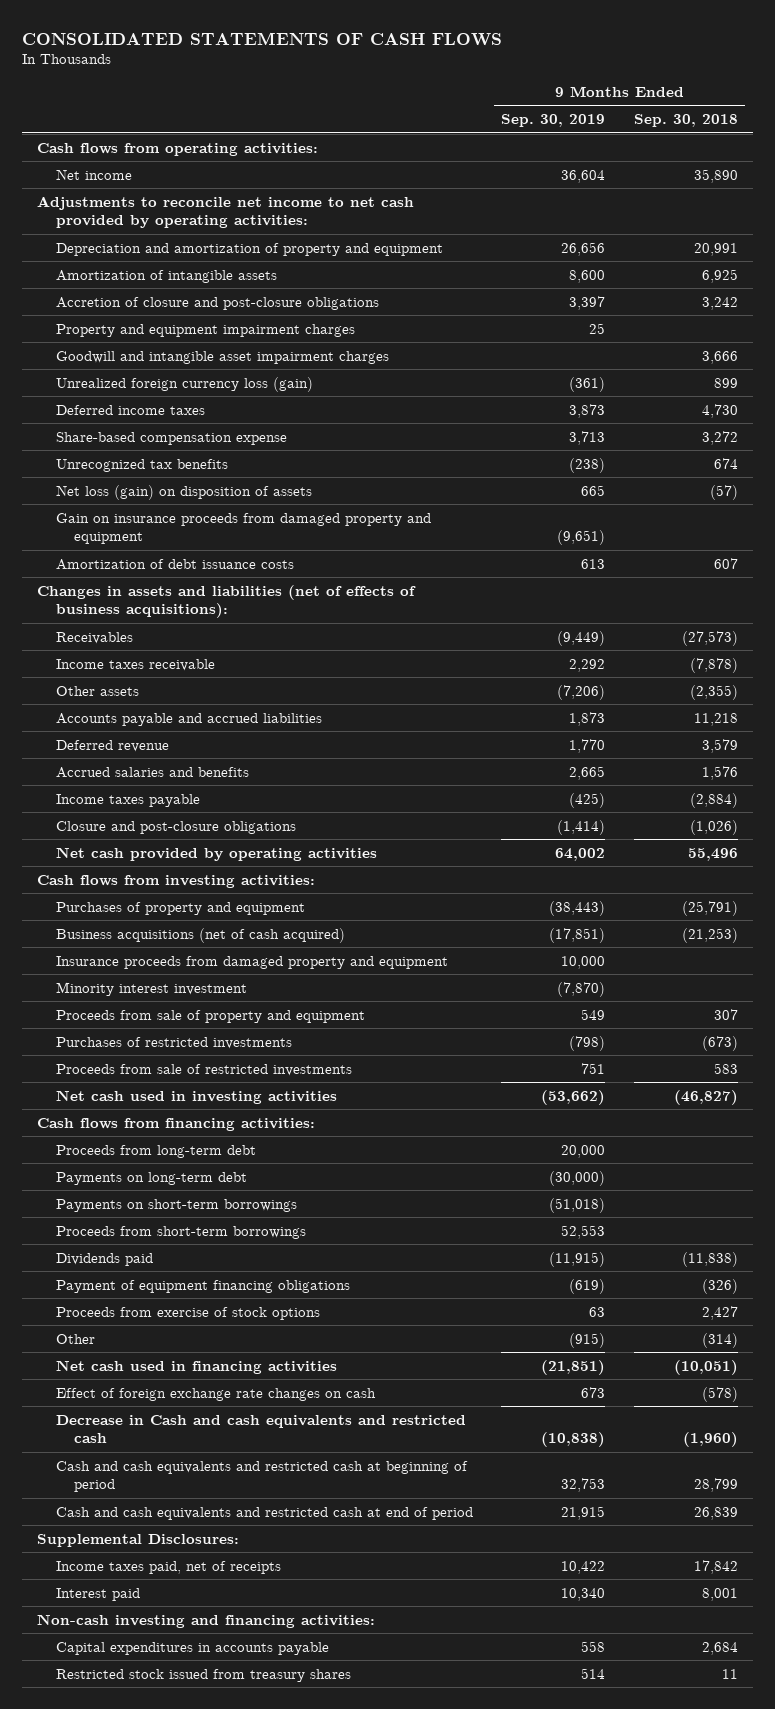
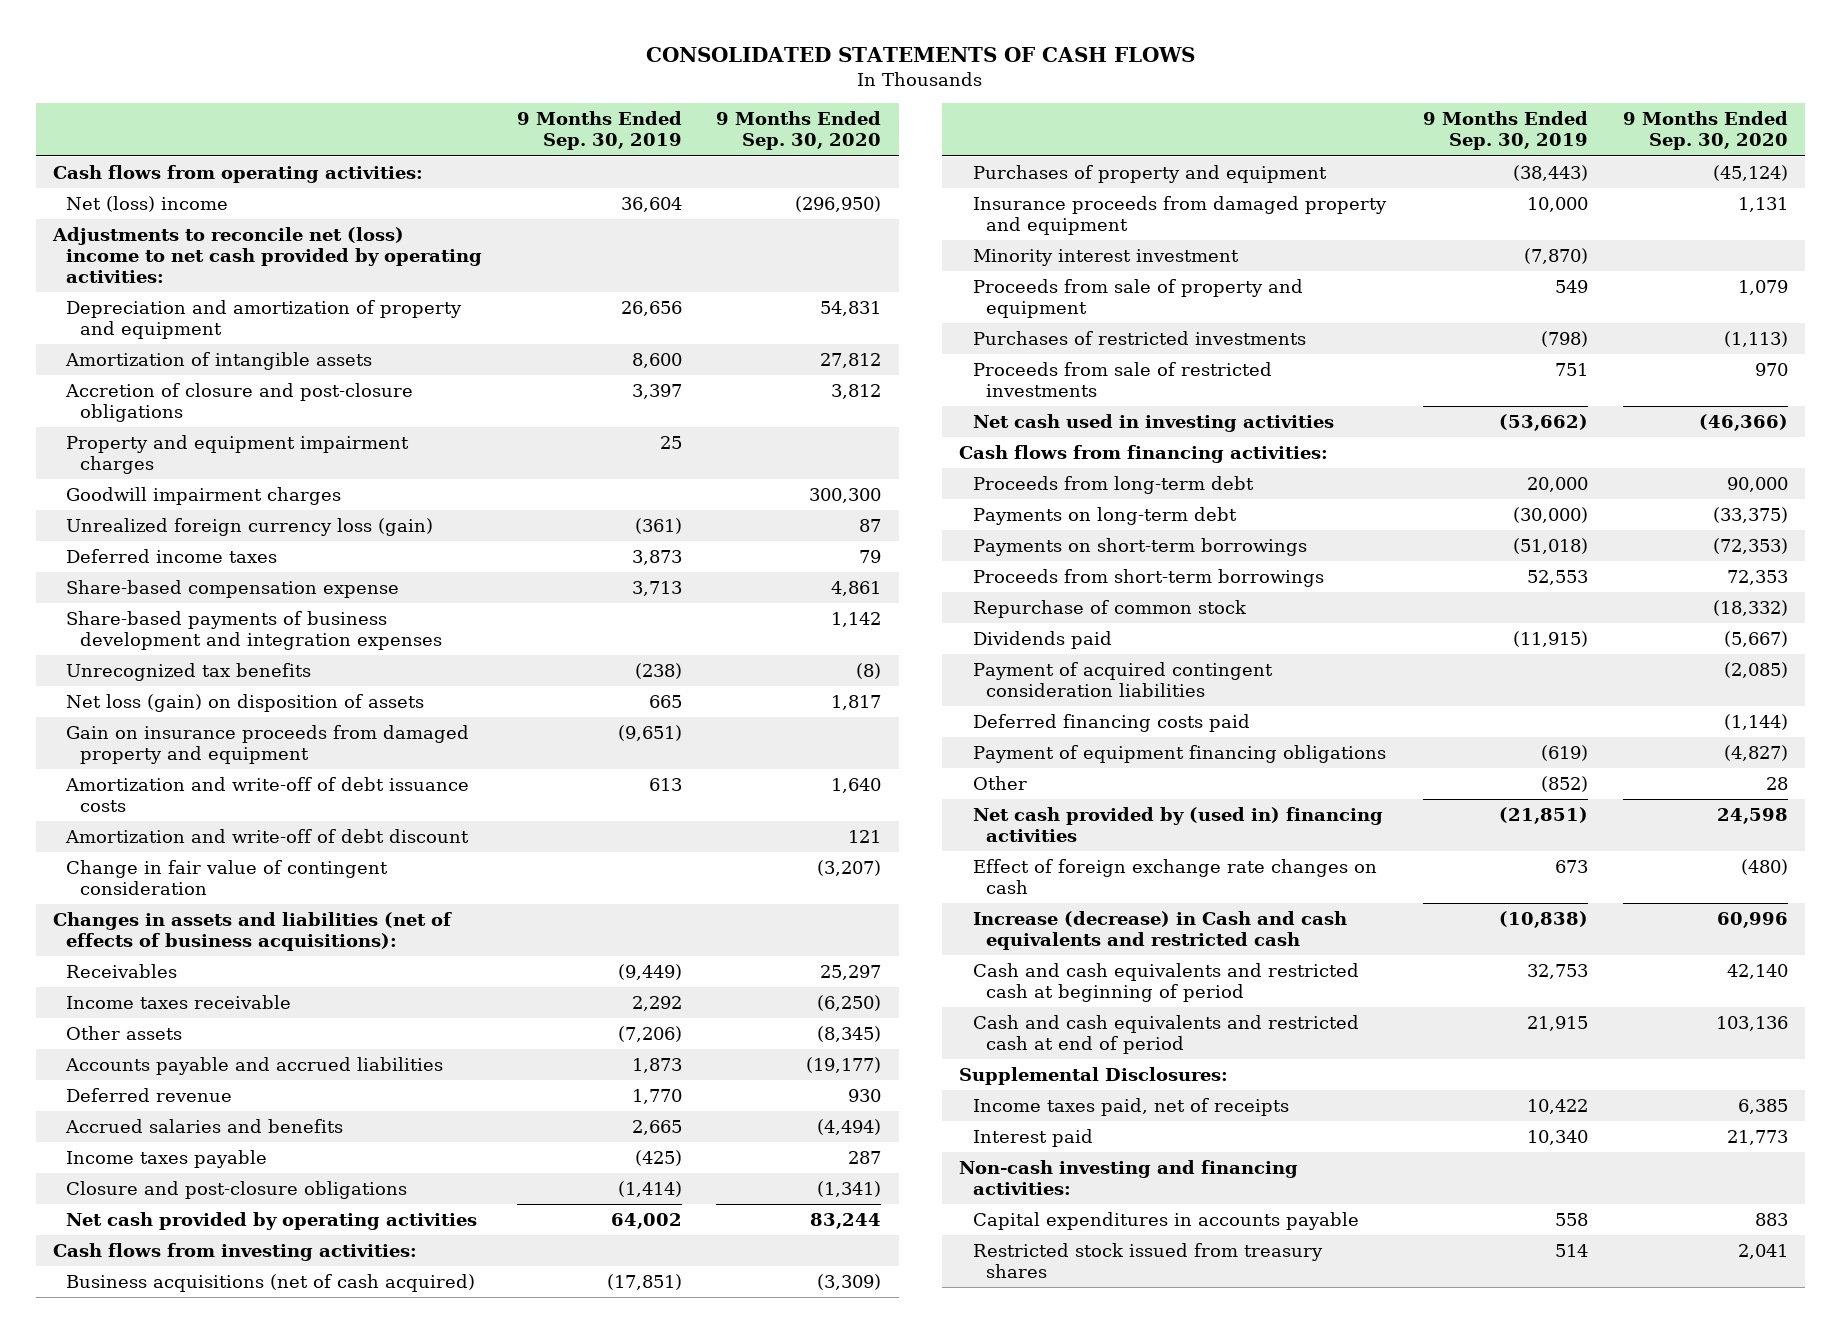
[634,114,739,128] Sep. 30, 2018 -> none
none -> [716,111,882,151] 9 Months Ended Sep. 30, 2020
[55,168,132,180] Net income -> [66,196,229,213] Net (loss) income
[36,195,414,229] Adjustments to reconcile net income to net cash provided by operating activities: -> [51,227,483,283] Adjustments to reconcile net (loss) income to net cash provided by operating activities:
[55,350,389,364] Goodwill and intangible asset impairment charges -> [66,487,342,506] Goodwill impairment charges
none -> [66,611,442,651] Share-based payments of business development and integration expenses
[55,558,294,570] Amortization of debt issuance costs -> [65,777,470,813] Amortization and write-off of debt issuance costs
none -> [65,829,470,844] Amortization and write-off of debt discount
none -> [66,860,389,896] Change in fair value of contingent consideration
[55,901,305,915] Purchases of property and equipment -> [972,165,1327,184] Purchases of property and equipment
none -> [972,600,1247,619] Repurchase of common stock
none -> [972,662,1273,698] Payment of acquired contingent consideration liabilities
none -> [972,714,1250,733] Deferred financing costs paid
[55,1306,320,1320] Proceeds from exercise of stock options -> none
[569,1332,606,1348] (915) -> [1541,776,1589,793] (852)
[55,1359,337,1374] Net cash used in financing activities -> [972,807,1383,843] Net cash provided by (used in) financing activities
[55,1414,466,1444] Decrease in Cash and cash equivalents and restricted cash -> [972,911,1347,951] Increase (decrease) in Cash and cash equivalents and restricted cash

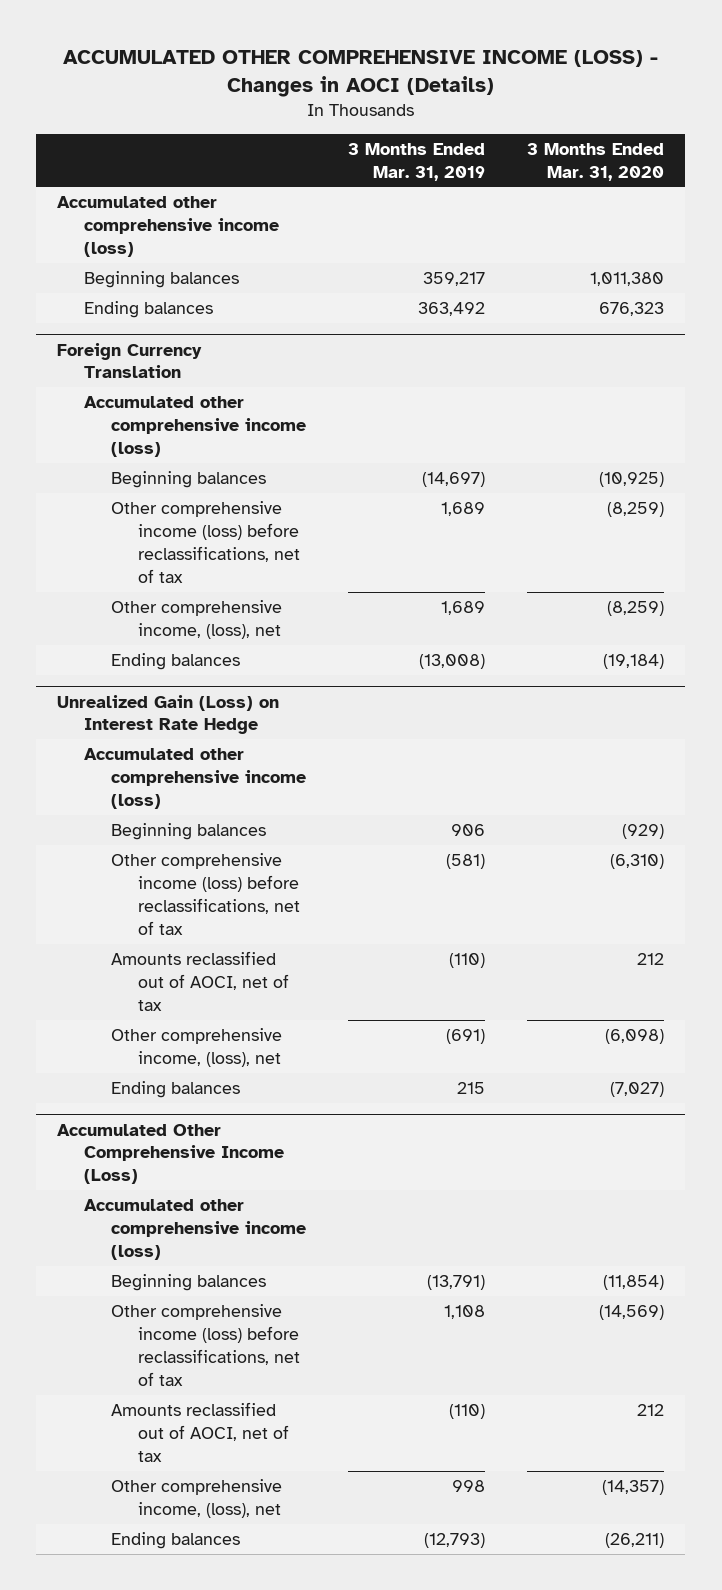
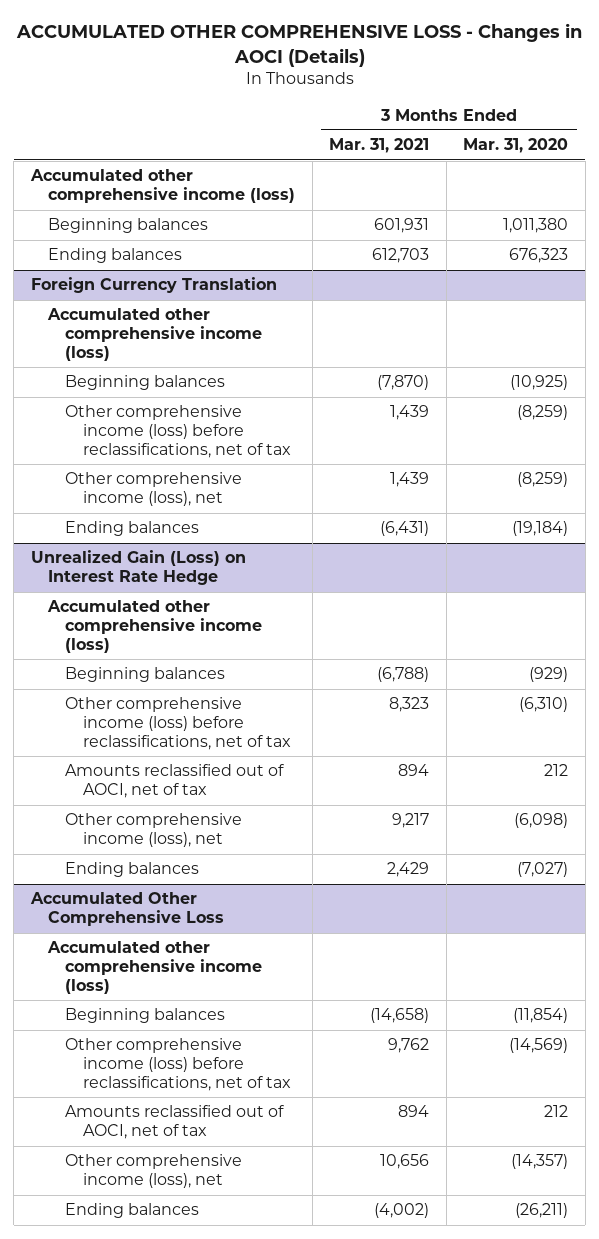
[62,50,658,97] ACCUMULATED OTHER COMPREHENSIVE INCOME (LOSS) - Changes in AOCI (Details) -> [15,23,582,68] ACCUMULATED OTHER COMPREHENSIVE LOSS - Changes in AOCI (Details)
[348,142,486,181] 3 Months Ended Mar. 31, 2019 -> none
none -> [329,138,430,154] Mar. 31, 2021
[111,600,283,640] Other comprehensive income, (loss), net -> [65,472,243,507] Other comprehensive income (loss), net
[111,1028,283,1068] Other comprehensive income, (loss), net -> [65,813,243,848] Other comprehensive income (loss), net
[57,1123,285,1185] Accumulated Other Comprehensive Income (Loss) -> [29,892,225,927] Accumulated Other Comprehensive Loss
[111,1479,283,1519] Other comprehensive income, (loss), net -> [65,1154,243,1189] Other comprehensive income (loss), net

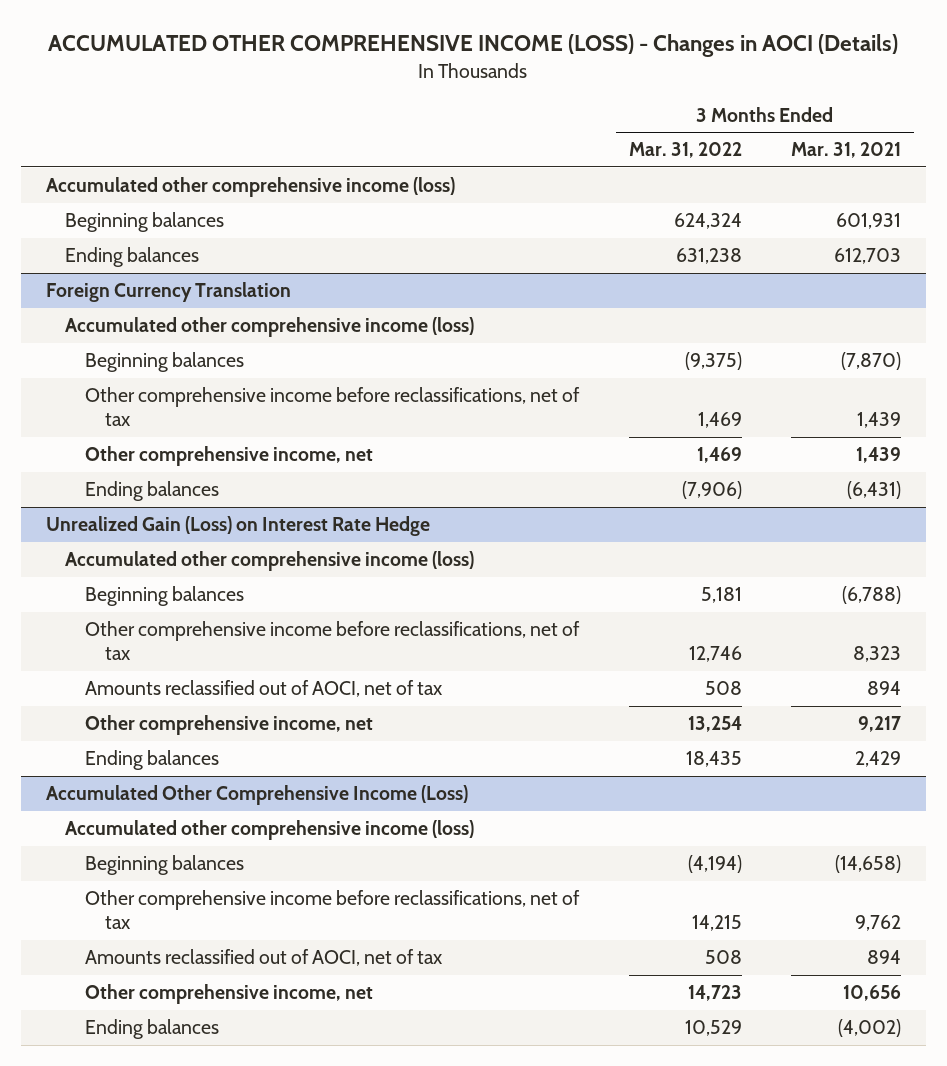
[15,23,582,68] ACCUMULATED OTHER COMPREHENSIVE LOSS - Changes in AOCI (Details) -> [48,34,899,58] ACCUMULATED OTHER COMPREHENSIVE INCOME (LOSS) - Changes in AOCI (Details)
[463,138,569,154] Mar. 31, 2020 -> none
none -> [628,142,742,159] Mar. 31, 2022
[65,405,291,459] Other comprehensive income (loss) before reclassifications, net of tax -> [85,387,581,427] Other comprehensive income before reclassifications, net of tax
[65,472,243,507] Other comprehensive income (loss), net -> [85,446,374,467] Other comprehensive income, net
[65,697,291,751] Other comprehensive income (loss) before reclassifications, net of tax -> [85,621,581,661] Other comprehensive income before reclassifications, net of tax
[65,813,243,848] Other comprehensive income (loss), net -> [85,715,374,736] Other comprehensive income, net
[29,892,225,927] Accumulated Other Comprehensive Loss -> [45,785,468,806] Accumulated Other Comprehensive Income (Loss)
[65,1038,291,1092] Other comprehensive income (loss) before reclassifications, net of tax -> [85,890,581,930] Other comprehensive income before reclassifications, net of tax
[65,1154,243,1189] Other comprehensive income (loss), net -> [85,984,374,1005] Other comprehensive income, net

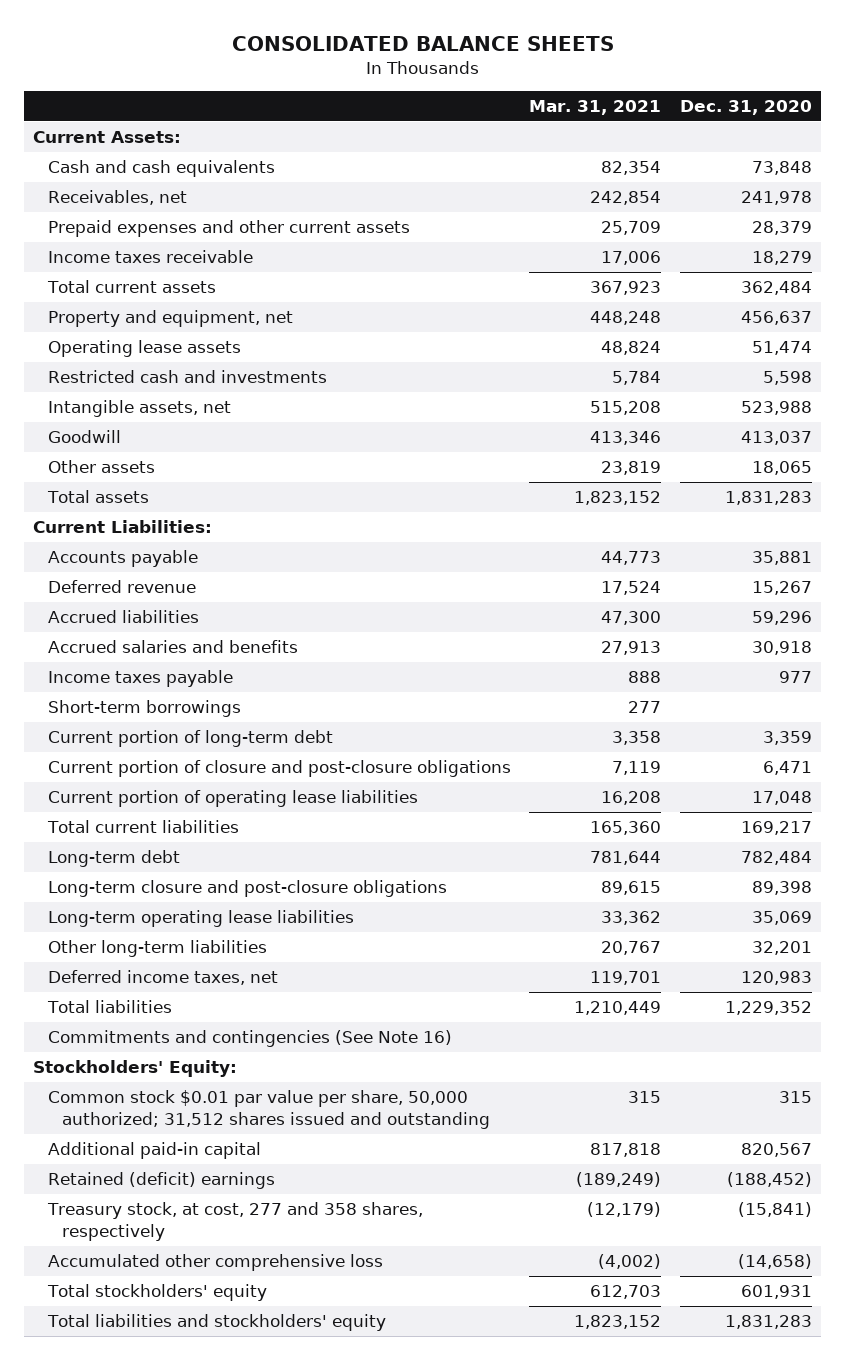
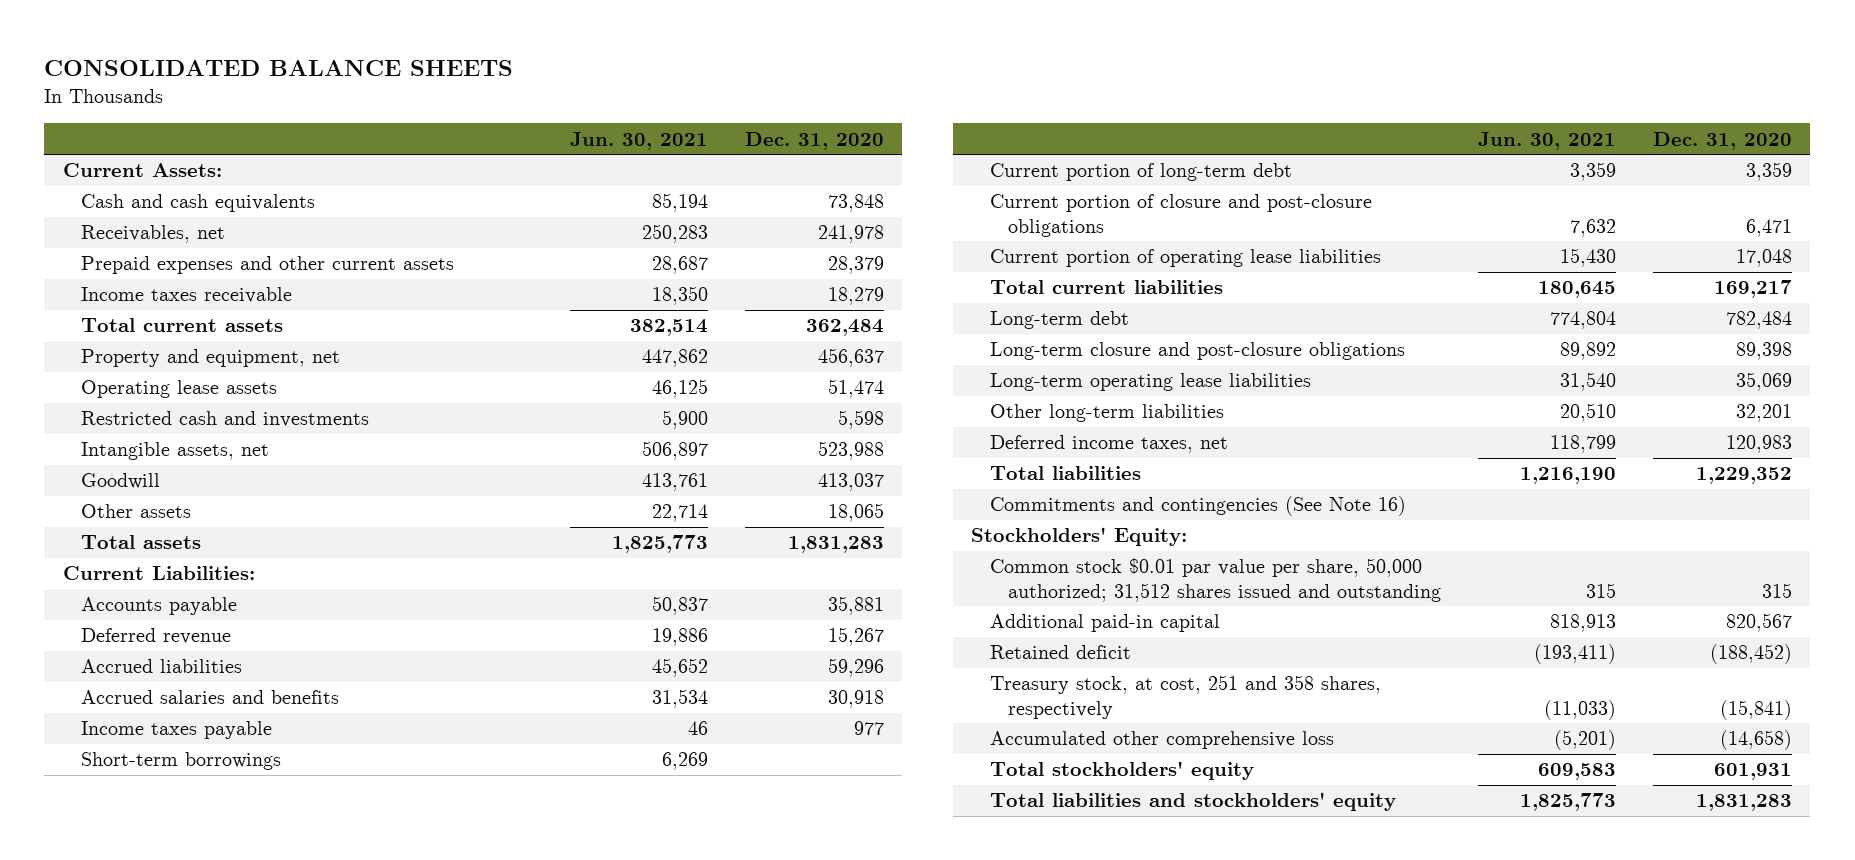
[529,100,662,116] Mar. 31, 2021 -> none
none -> [569,131,708,150] Jun. 30, 2021
[47,1172,275,1190] Retained (deficit) earnings -> [989,645,1131,660] Retained deficit
[46,1202,423,1242] Treasury stock, at cost, 277 and 358 shares, respectively -> [989,675,1381,720] Treasury stock, at cost, 251 and 358 shares, respectively

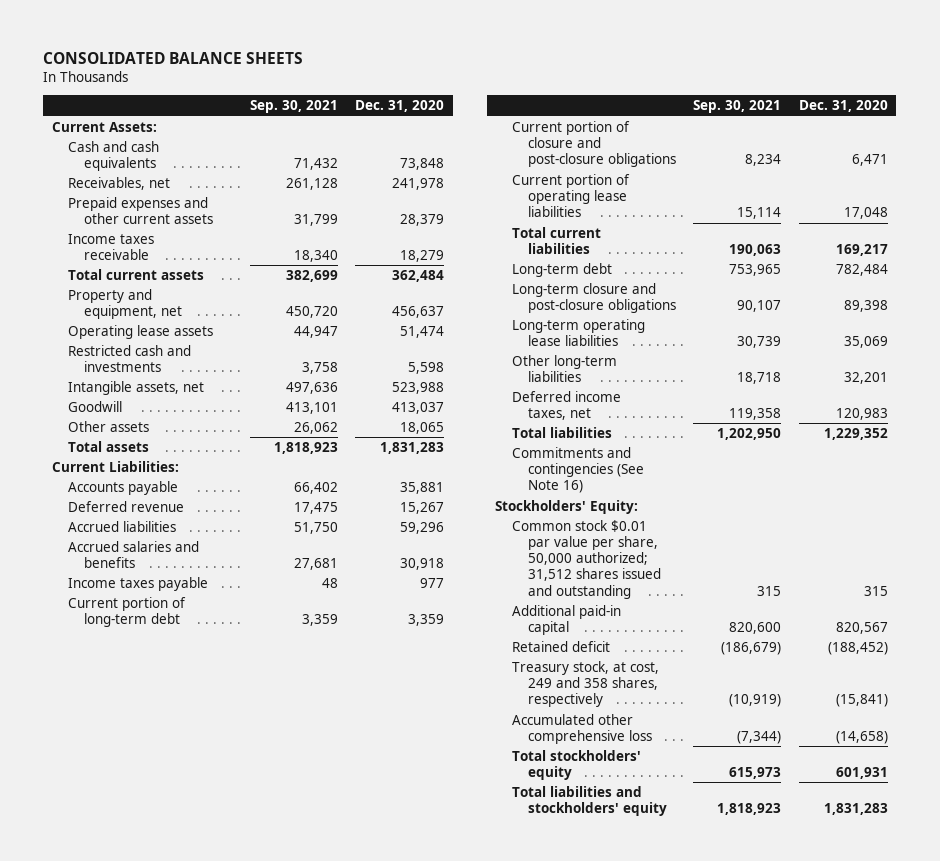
[569,131,708,150] Jun. 30, 2021 -> none
none -> [249,100,338,114] Sep. 30, 2021
[81,752,282,771] Short-term borrowings -> none
[989,675,1381,720] Treasury stock, at cost, 251 and 358 shares, respectively -> [511,660,659,708] Treasury stock, at cost, 249 and 358 shares, respectively

